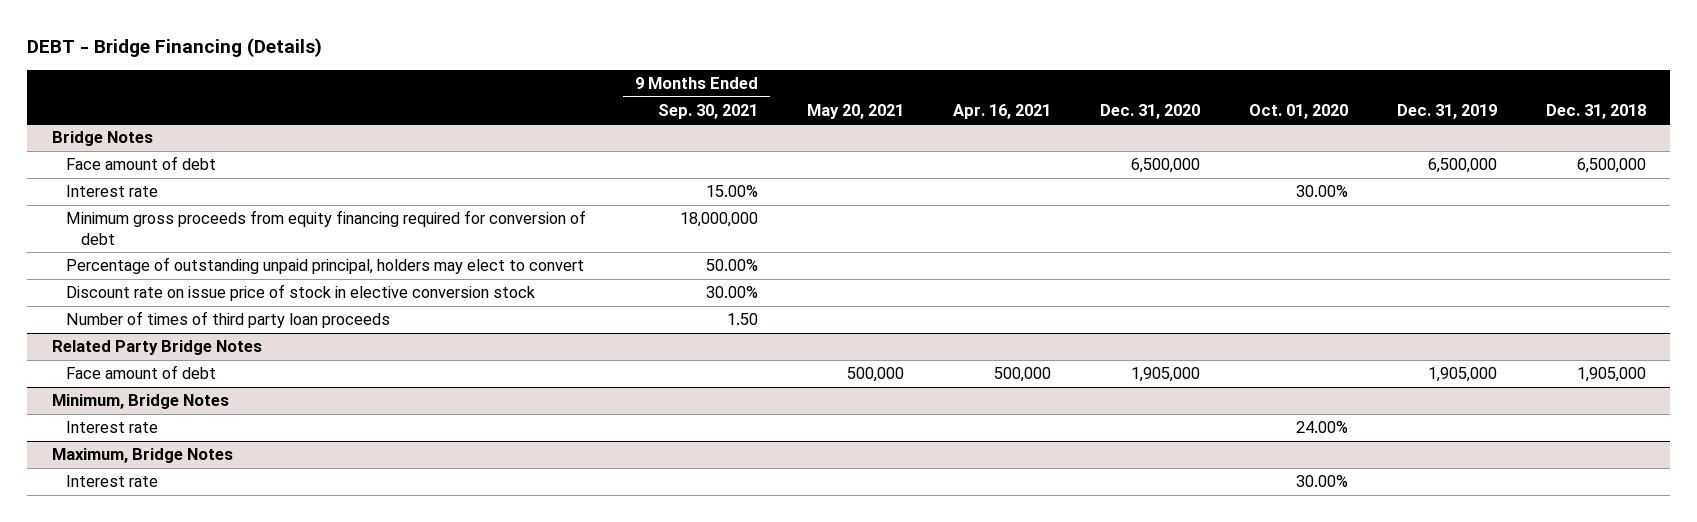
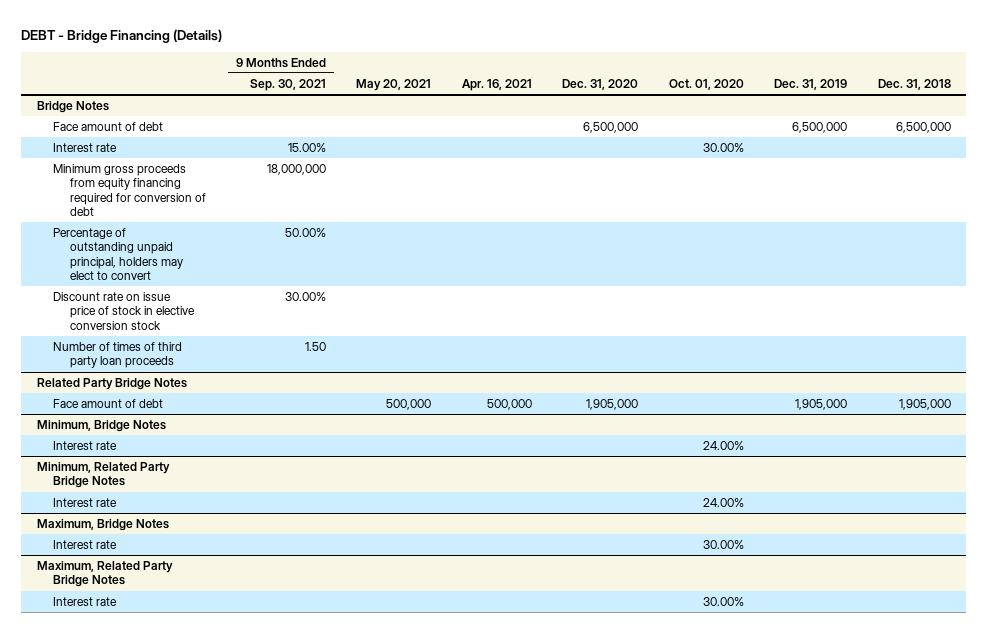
none -> [36,461,170,489] Minimum, Related Party Bridge Notes
none -> [53,497,118,507] Interest rate
none -> [36,560,173,588] Maximum, Related Party Bridge Notes
none -> [53,596,118,606] Interest rate

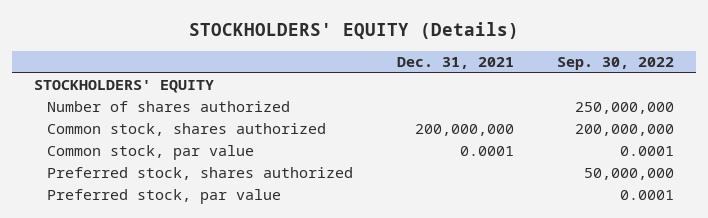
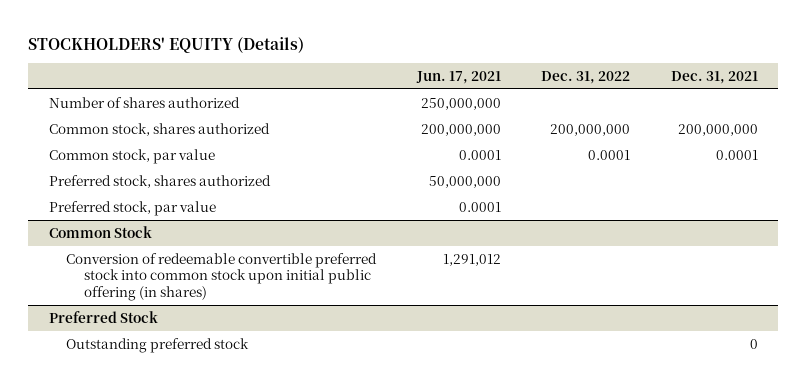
[557,57,675,71] Sep. 30, 2022 -> none
none -> [415,71,501,85] Jun. 17, 2021
none -> [541,71,631,85] Dec. 31, 2022
[34,80,215,94] STOCKHOLDERS' EQUITY -> none
none -> [48,225,152,238] Common Stock
none -> [66,252,378,301] Conversion of redeemable convertible preferred stock into common stock upon initial public offering (in shares)
none -> [48,310,158,323] Preferred Stock
none -> [66,337,250,353] Outstanding preferred stock

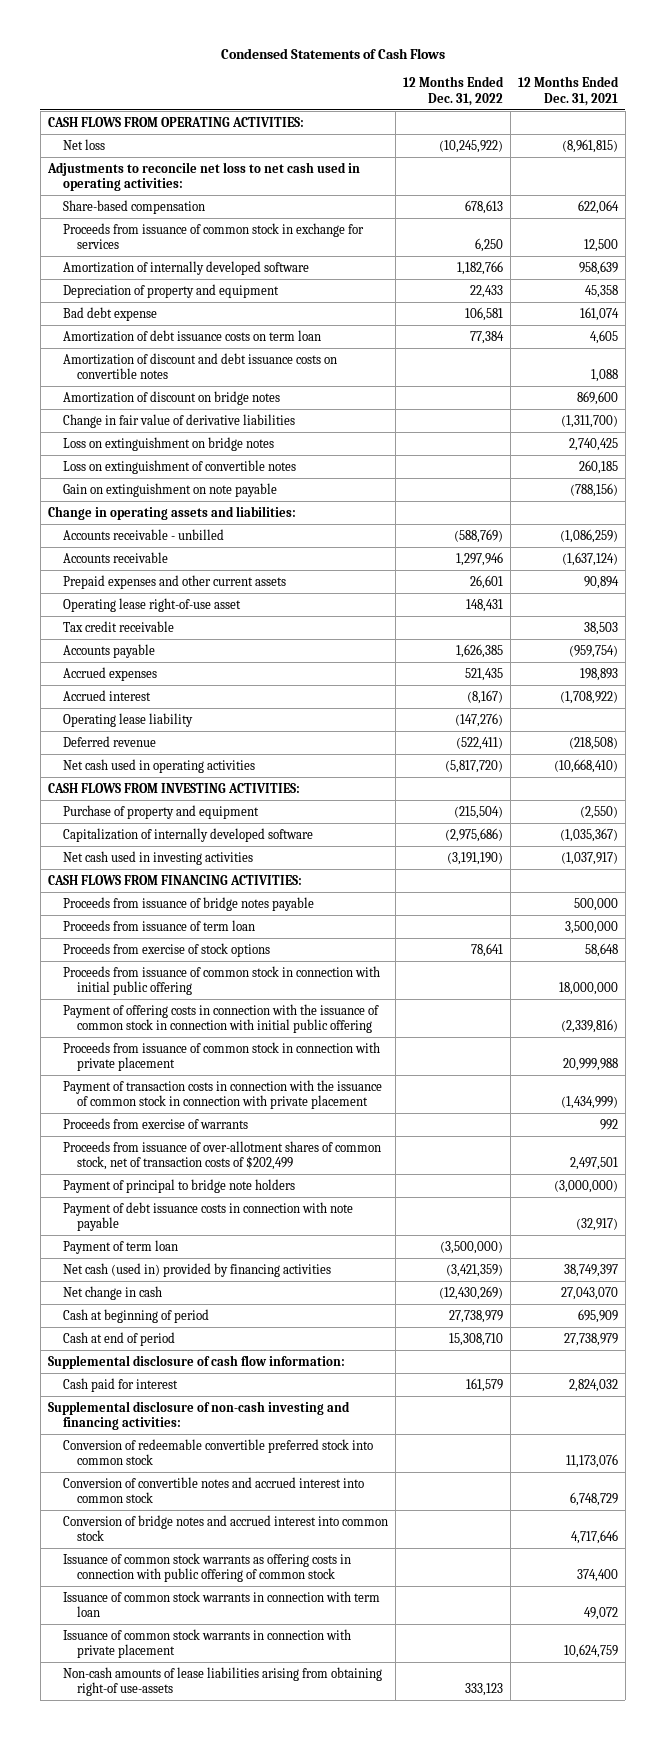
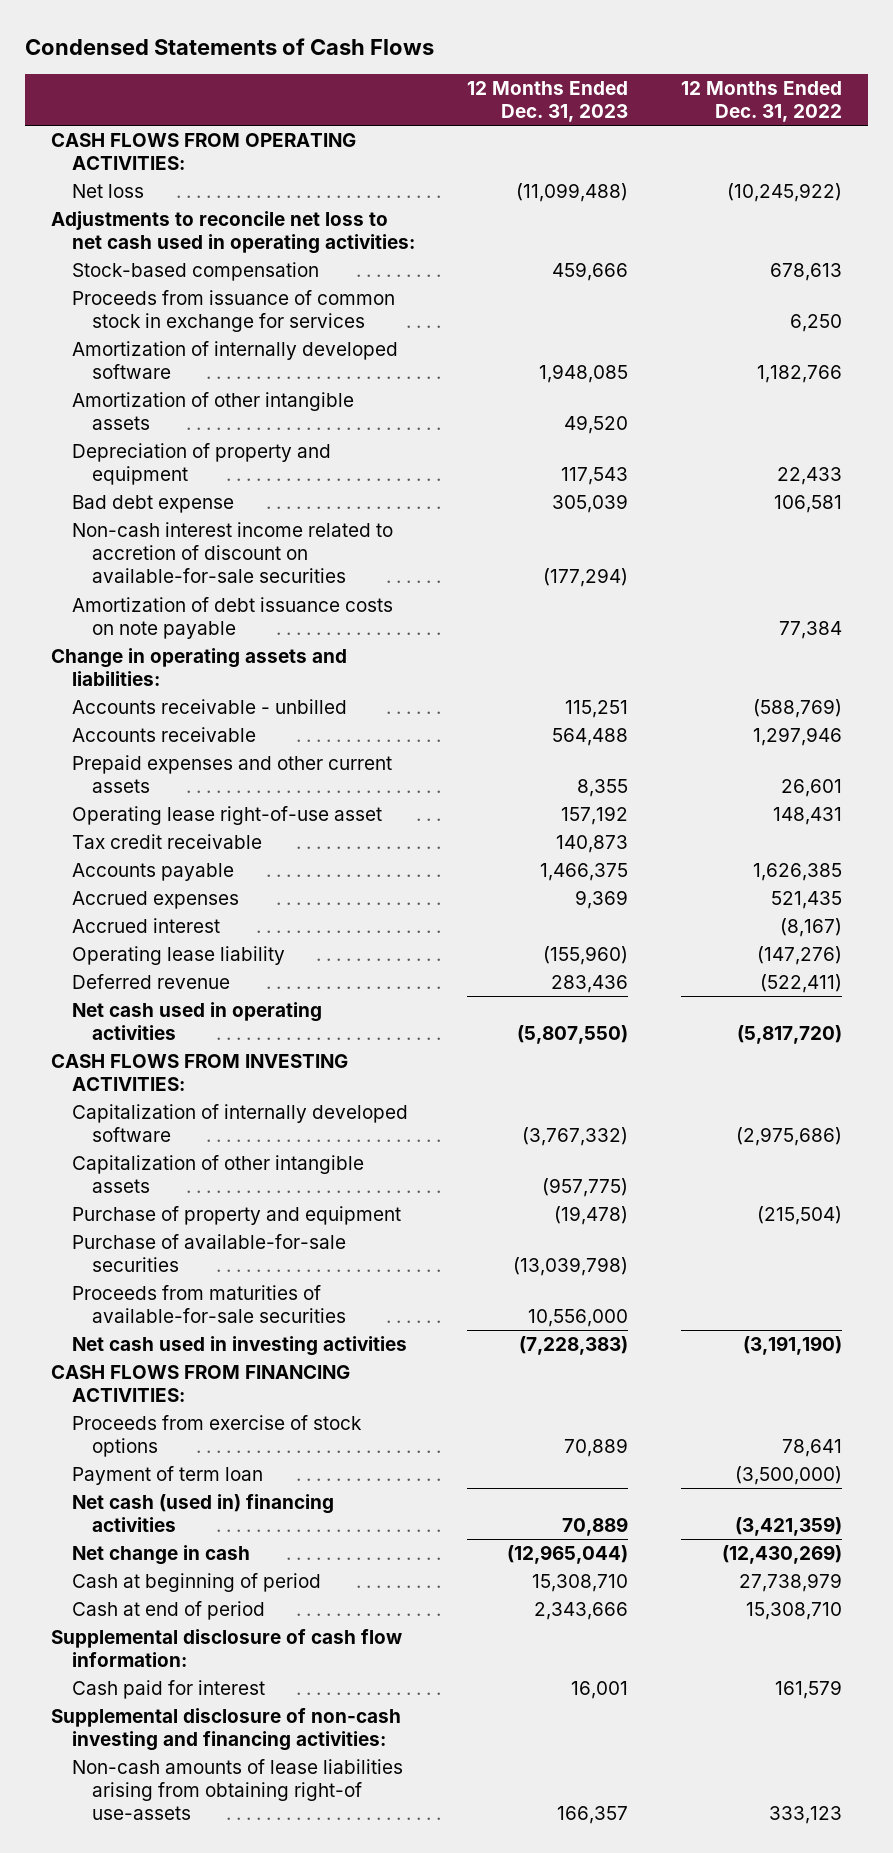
[517,76,619,106] 12 Months Ended Dec. 31, 2021 -> none
none -> [467,80,629,122] 12 Months Ended Dec. 31, 2023
[62,199,205,214] Share-based compensation -> [71,262,319,282] Stock-based compensation
none -> [71,392,354,431] Amortization of other intangible assets
[62,352,337,379] Amortization of discount and debt issuance costs on convertible notes -> none
[62,390,280,405] Amortization of discount on bridge notes -> none
[62,413,295,428] Change in fair value of derivative liabilities -> none
[62,436,274,451] Loss on extinguishment on bridge notes -> none
[62,459,296,474] Loss on extinguishment of convertible notes -> none
[62,482,277,497] Gain on extinguishment on note payable -> none
none -> [71,522,393,584] Non-cash interest income related to accretion of discount on available-for-sale securities
[62,329,321,342] Amortization of debt issuance costs on term loan -> [71,597,393,640] Amortization of debt issuance costs on note payable
none -> [71,1155,364,1194] Capitalization of other intangible assets
[62,804,259,819] Purchase of property and equipment -> [71,1206,401,1226] Purchase of property and equipment
none -> [71,1234,346,1273] Purchase of available-for-sale securities
none -> [71,1285,347,1324] Proceeds from maturities of available-for-sale securities
[62,896,314,911] Proceeds from issuance of bridge notes payable -> none
[62,919,255,931] Proceeds from issuance of term loan -> none
[62,965,380,995] Proceeds from issuance of common stock in connection with initial public offering -> none
[62,1003,379,1033] Payment of offering costs in connection with the issuance of common stock in connection with initial public offering -> none
[62,1041,380,1071] Proceeds from issuance of common stock in connection with private placement -> none
[62,1079,382,1109] Payment of transaction costs in connection with the issuance of common stock in connection with private placement -> none
[62,1117,248,1129] Proceeds from exercise of warrants -> none
[62,1140,381,1170] Proceeds from issuance of over-allotment shares of common stock, net of transaction costs of $202,499 -> none
[62,1178,295,1193] Payment of principal to bridge note holders -> none
[62,1201,353,1231] Payment of debt issuance costs in connection with note payable -> none
[62,1262,331,1277] Net cash (used in) provided by financing activities -> [71,1494,334,1533] Net cash (used in) financing activities
[62,1438,373,1465] Conversion of redeemable convertible preferred stock into common stock -> none
[62,1476,364,1503] Conversion of convertible notes and accrued interest into common stock -> none
[62,1514,388,1541] Conversion of bridge notes and accrued interest into common stock -> none
[62,1552,351,1582] Issuance of common stock warrants as offering costs in connection with public offering of common stock -> none
[62,1590,380,1617] Issuance of common stock warrants in connection with term loan -> none
[62,1628,351,1658] Issuance of common stock warrants in connection with private placement -> none

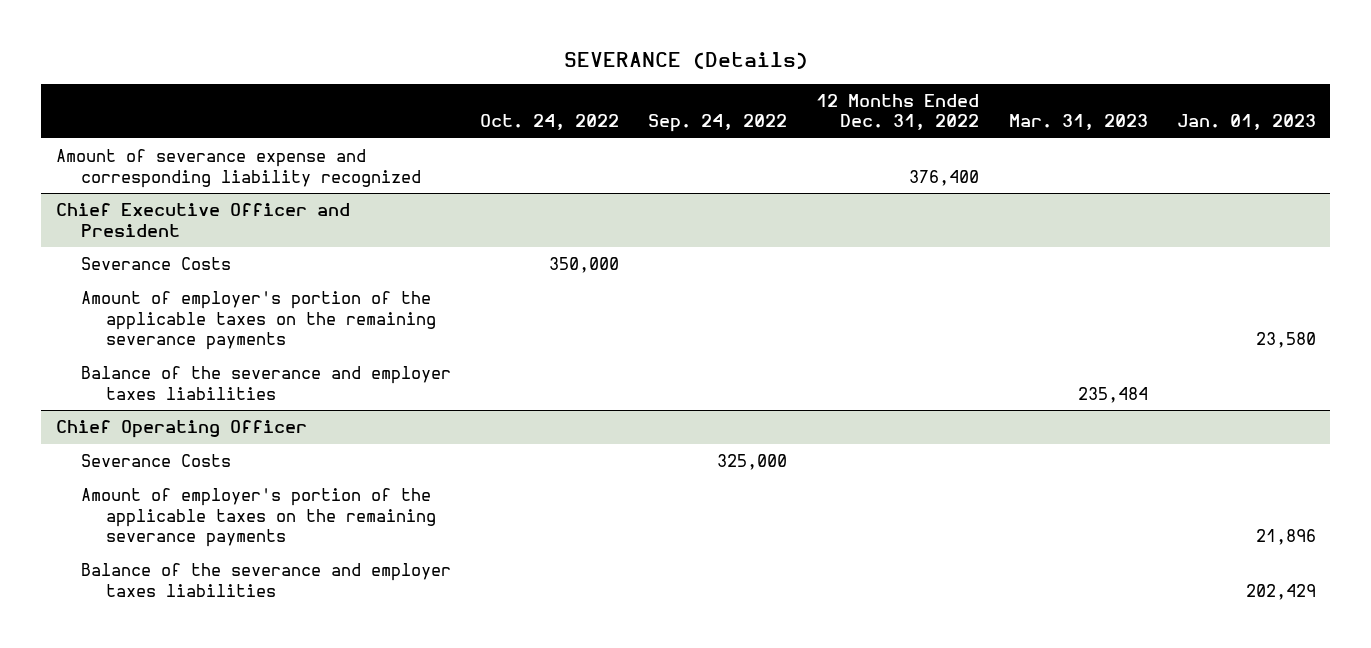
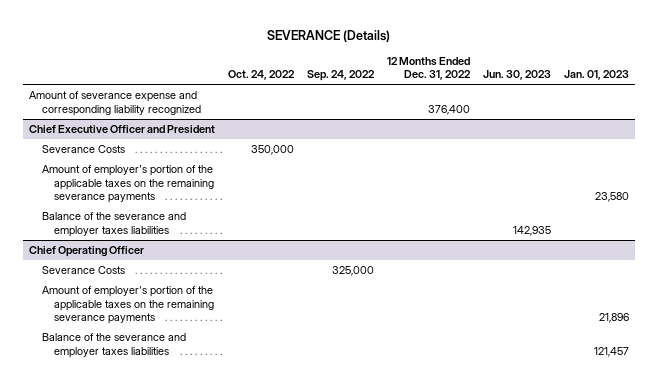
[1008,114,1148,131] Mar. 31, 2023 -> none
none -> [483,70,552,81] Jun. 30, 2023
[1245,583,1316,600] 202,429 -> [593,346,629,357] 121,457

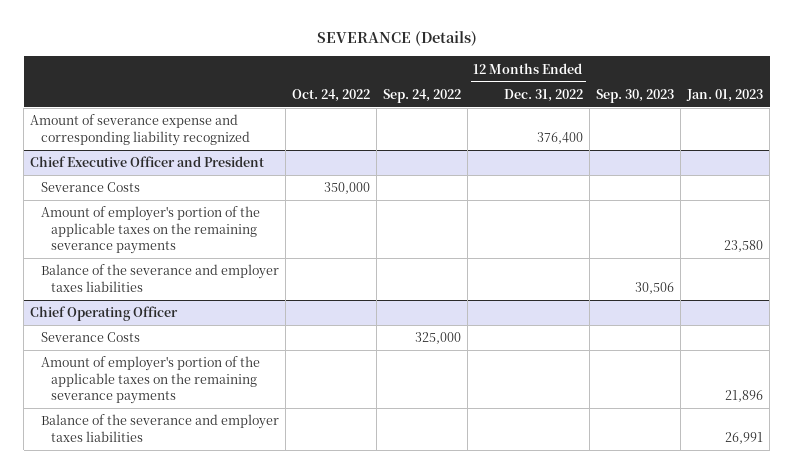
[483,70,552,81] Jun. 30, 2023 -> none
none -> [595,88,674,103] Sep. 30, 2023
[593,346,629,357] 121,457 -> [725,431,764,444] 26,991

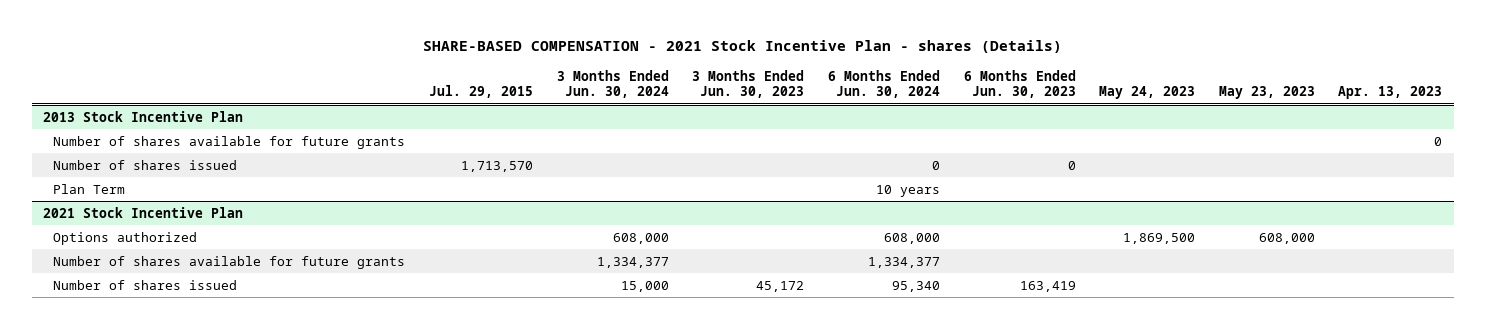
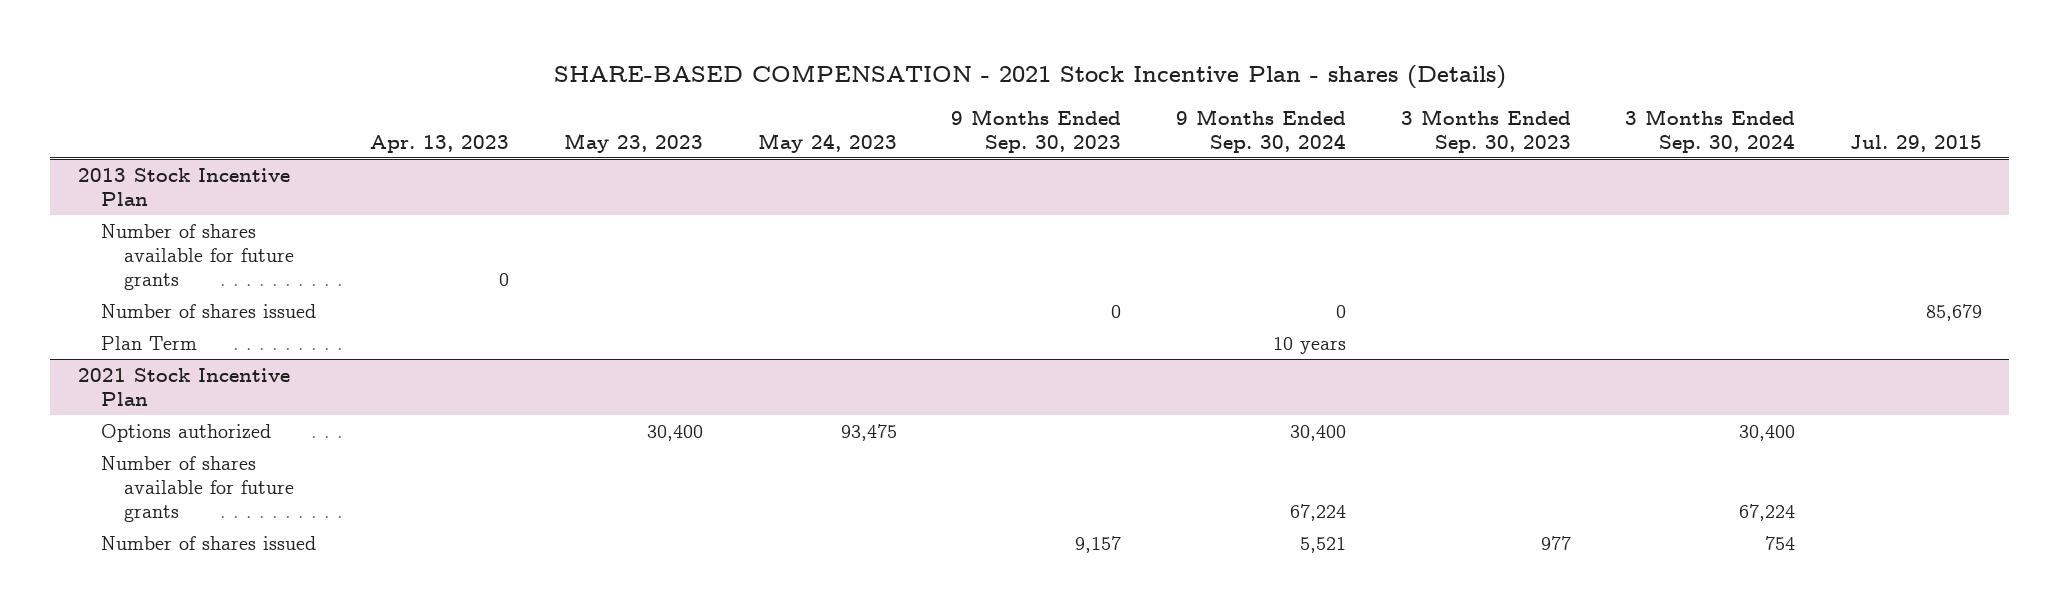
[556,69,669,99] 3 Months Ended Jun. 30, 2024 -> none
[692,69,805,99] 3 Months Ended Jun. 30, 2023 -> none
[827,69,940,99] 6 Months Ended Jun. 30, 2024 -> none
[963,69,1076,99] 6 Months Ended Jun. 30, 2023 -> none
none -> [951,108,1122,154] 9 Months Ended Sep. 30, 2023
none -> [1175,108,1346,154] 9 Months Ended Sep. 30, 2024
none -> [1400,108,1571,154] 3 Months Ended Sep. 30, 2023
none -> [1625,108,1796,154] 3 Months Ended Sep. 30, 2024
[461,160,534,172] 1,713,570 -> [1925,303,1982,321] 85,679
[1123,232,1196,244] 1,869,500 -> [840,423,897,441] 93,475
[1258,232,1315,244] 608,000 -> [647,424,704,441] 30,400

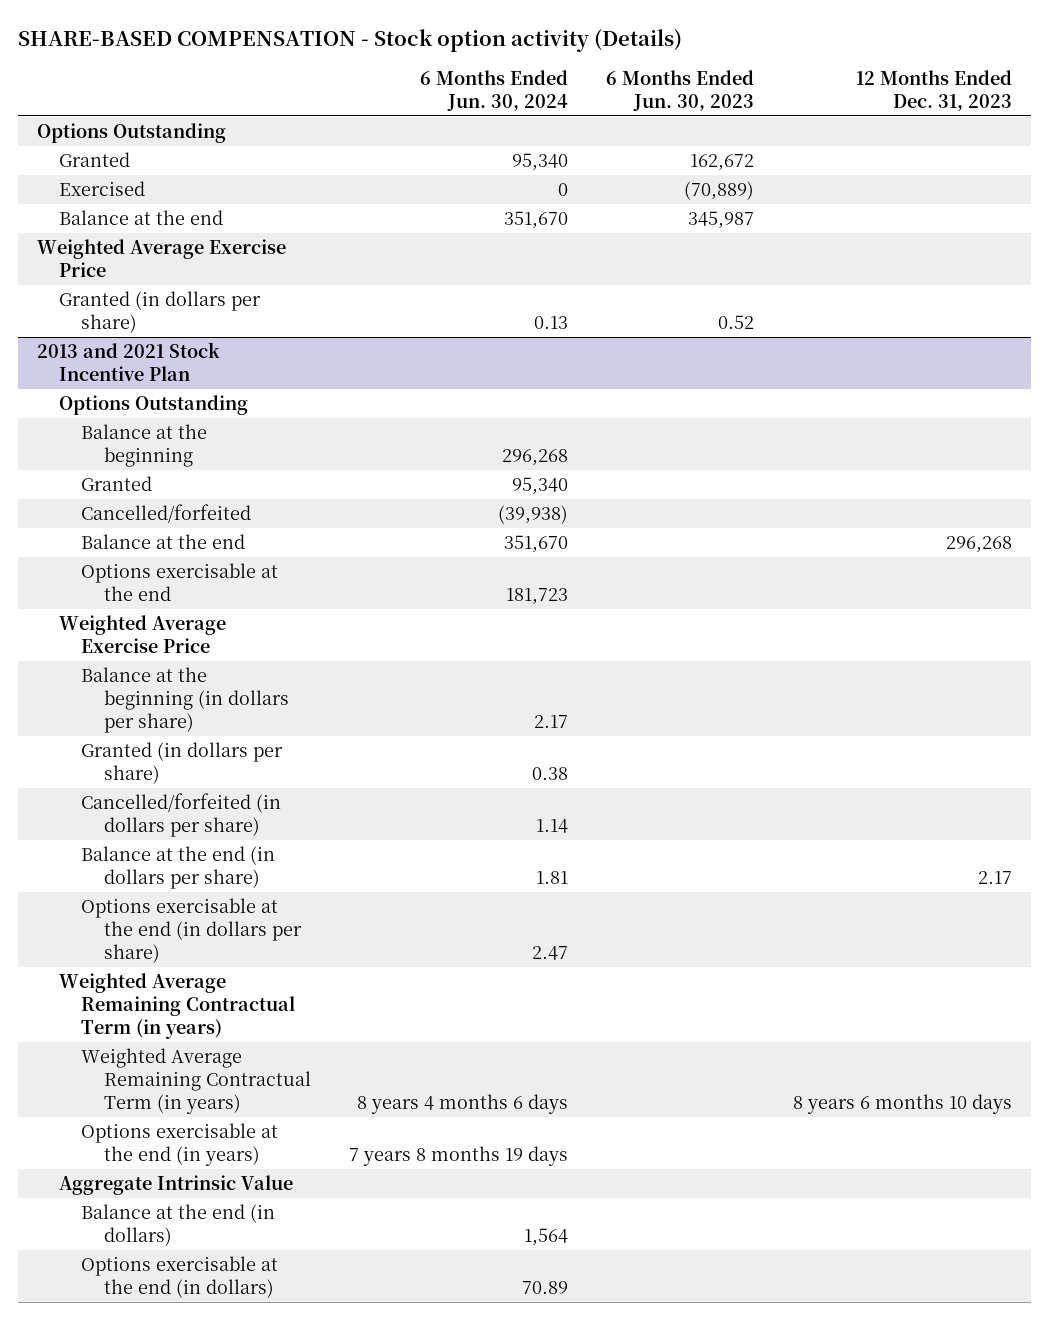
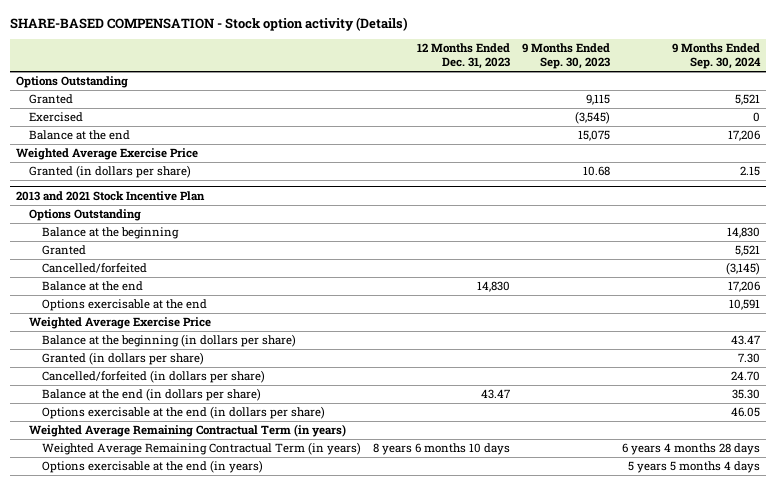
[419,69,568,111] 6 Months Ended Jun. 30, 2024 -> none
[606,69,755,111] 6 Months Ended Jun. 30, 2023 -> none
none -> [521,43,610,70] 9 Months Ended Sep. 30, 2023
none -> [671,43,761,70] 9 Months Ended Sep. 30, 2024
[945,536,1012,554] 296,268 -> [477,281,511,293] 14,830
[977,870,1012,884] 2.17 -> [481,389,511,400] 43.47
[59,1175,294,1196] Aggregate Intrinsic Value -> none
[81,1204,276,1246] Balance at the end (in dollars) -> none
[81,1256,279,1298] Options exercisable at the end (in dollars) -> none

